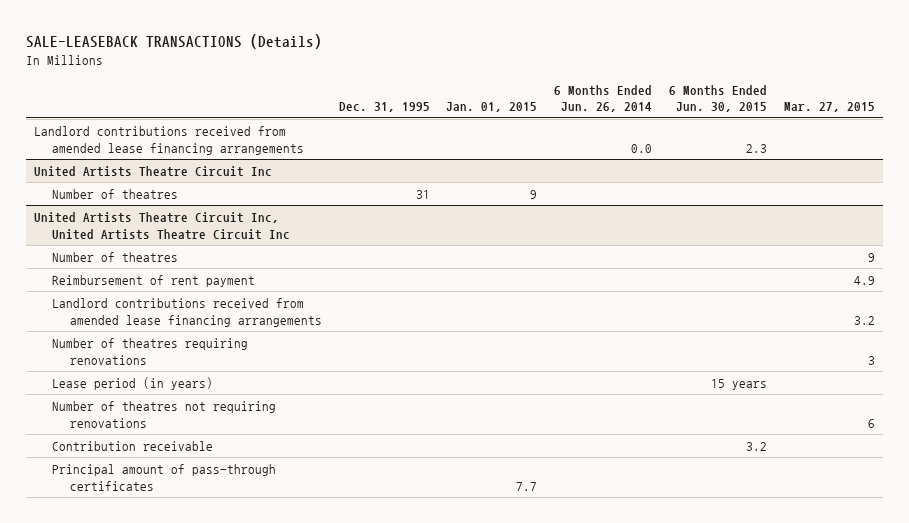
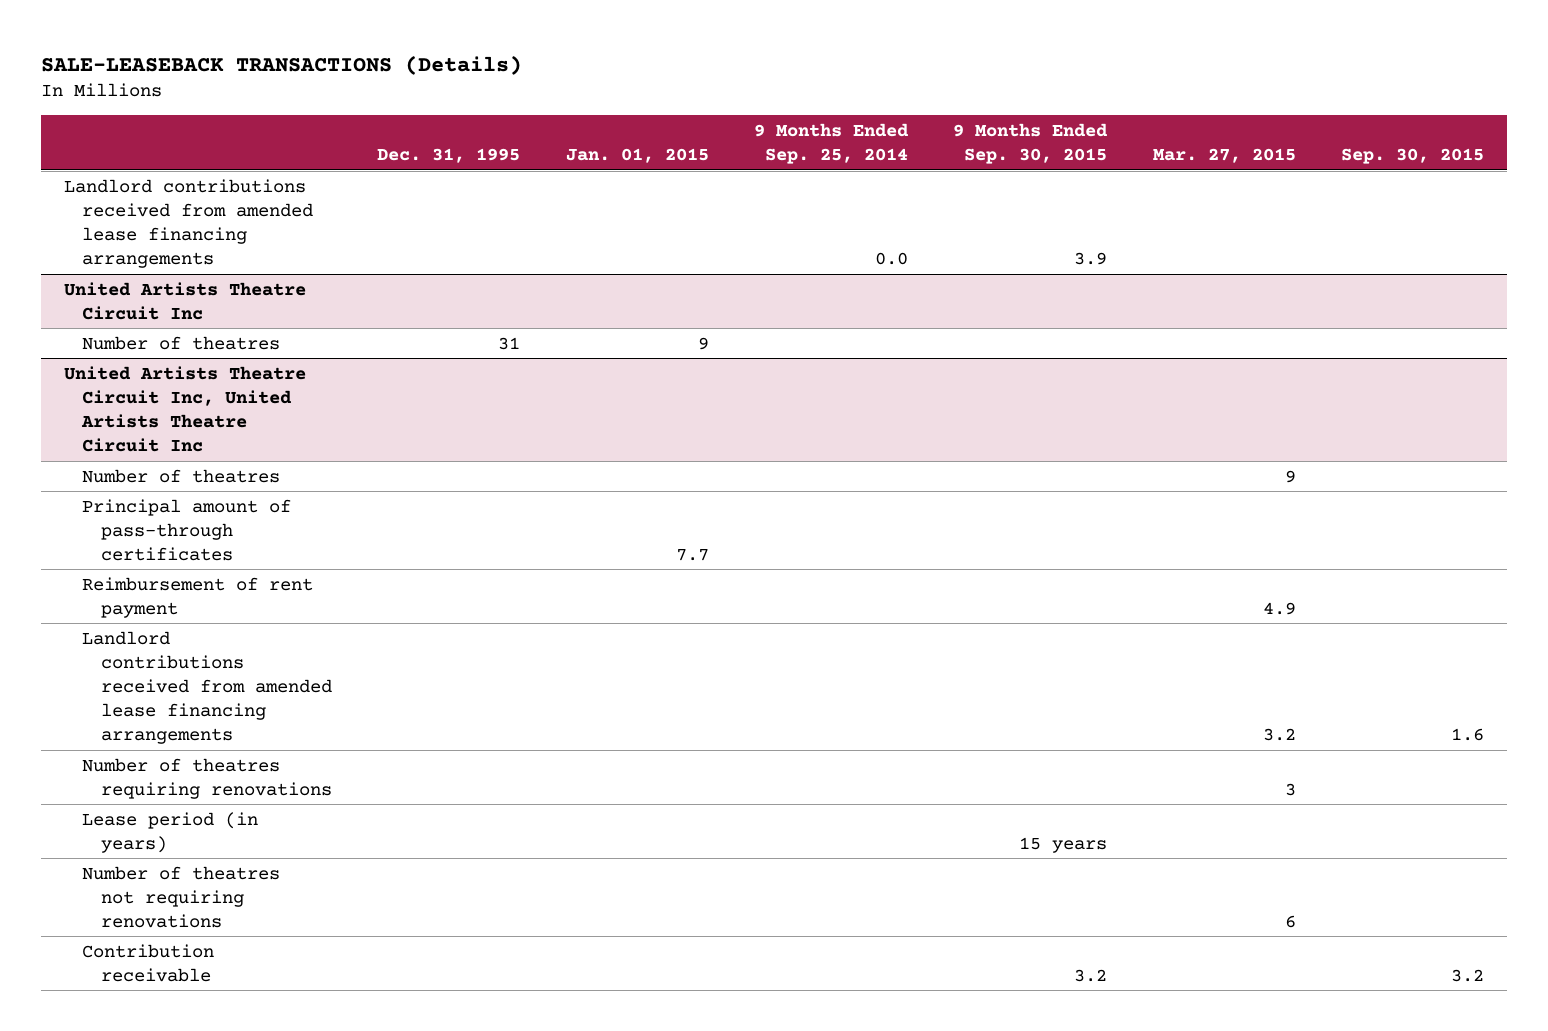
[554,84,653,113] 6 Months Ended Jun. 26, 2014 -> none
[668,84,767,113] 6 Months Ended Jun. 30, 2015 -> none
none -> [754,123,910,165] 9 Months Ended Sep. 25, 2014
none -> [953,123,1109,165] 9 Months Ended Sep. 30, 2015
none -> [1341,148,1485,165] Sep. 30, 2015
[52,463,277,491] Principal amount of pass-through certificates -> [82,498,292,561] Principal amount of pass-through certificates

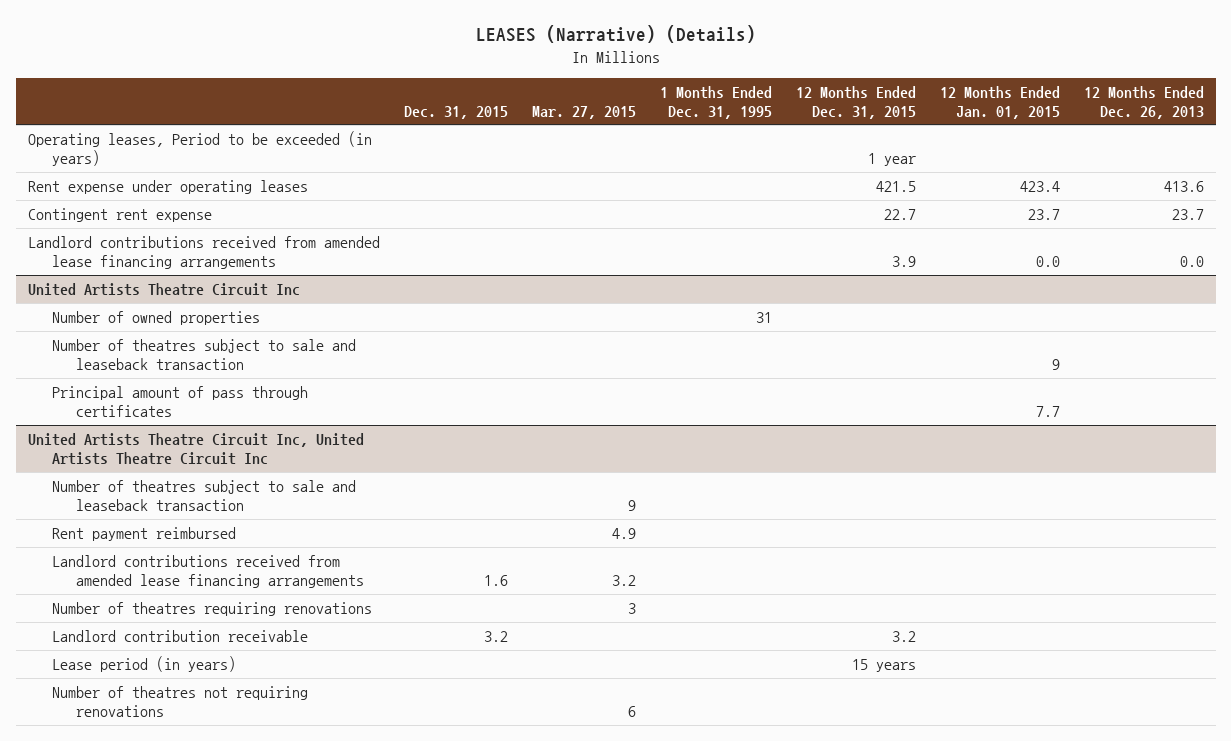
[41,54,523,75] SALE-LEASEBACK TRANSACTIONS (Details) -> [475,25,756,44] LEASES (Narrative) (Details)
[377,148,521,164] Dec. 31, 1995 -> none
[565,148,709,164] Jan. 01, 2015 -> none
[754,123,910,165] 9 Months Ended Sep. 25, 2014 -> none
[953,123,1109,165] 9 Months Ended Sep. 30, 2015 -> none
[1341,148,1485,165] Sep. 30, 2015 -> none
none -> [403,105,508,119] Dec. 31, 2015
none -> [659,85,772,119] 1 Months Ended Dec. 31, 1995
none -> [795,85,916,119] 12 Months Ended Dec. 31, 2015
none -> [939,85,1060,119] 12 Months Ended Jan. 01, 2015
none -> [1083,85,1204,119] 12 Months Ended Dec. 26, 2013
none -> [27,130,372,167] Operating leases, Period to be exceeded (in years)
none -> [27,179,308,194] Rent expense under operating leases
none -> [27,207,212,222] Contingent rent expense
none -> [51,310,260,325] Number of owned properties
[82,335,281,350] Number of theatres -> [51,338,356,371] Number of theatres subject to sale and leaseback transaction
none -> [51,385,308,418] Principal amount of pass through certificates
[82,498,292,561] Principal amount of pass-through certificates -> none
[82,468,281,483] Number of theatres -> [51,479,356,512] Number of theatres subject to sale and leaseback transaction
[82,576,314,618] Reimbursement of rent payment -> [51,526,236,541] Rent payment reimbursed
none -> [51,629,308,642] Landlord contribution receivable
[82,943,215,982] Contribution receivable -> none

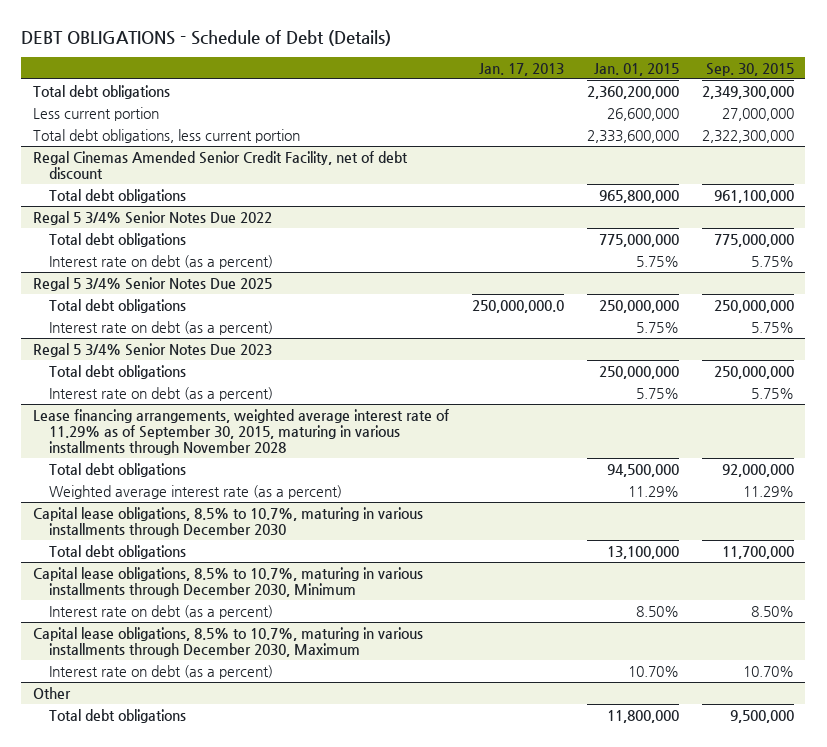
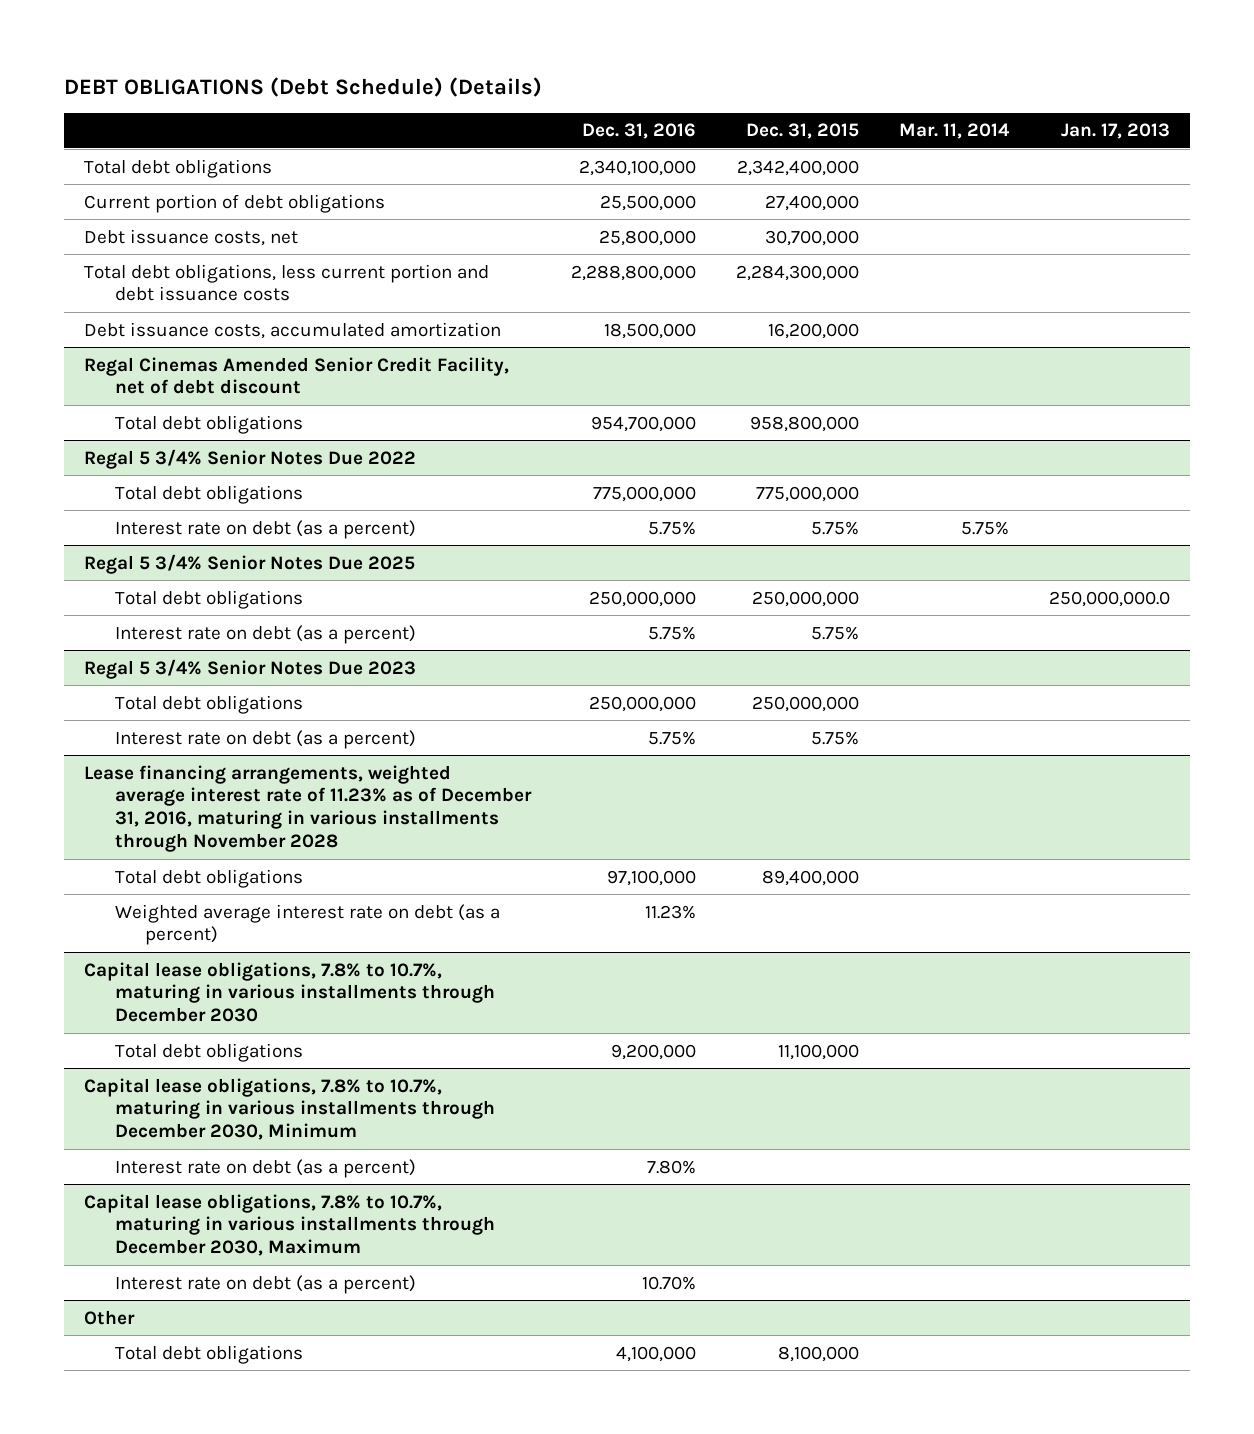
[21,30,392,47] DEBT OBLIGATIONS - Schedule of Debt (Details) -> [64,76,543,97] DEBT OBLIGATIONS (Debt Schedule) (Details)
[593,63,679,77] Jan. 01, 2015 -> none
[705,63,794,77] Sep. 30, 2015 -> none
none -> [581,123,696,140] Dec. 31, 2016
none -> [745,123,859,140] Dec. 31, 2015
none -> [899,123,1011,140] Mar. 11, 2014
[32,106,159,121] Less current portion -> [84,193,386,213] Current portion of debt obligations
none -> [84,228,299,246] Debt issuance costs, net
[32,128,300,143] Total debt obligations, less current portion -> [84,263,490,302] Total debt obligations, less current portion and debt issuance costs
none -> [84,321,502,339] Debt issuance costs, accumulated amortization
[32,408,449,456] Lease financing arrangements, weighted average interest rate of 11.29% as of September 30, 2015, maturing in various installments through November 2028 -> [84,764,532,853] Lease financing arrangements, weighted average interest rate of 11.23% as of December 31, 2016, maturing in various installments through November 2028
[49,484,343,499] Weighted average interest rate (as a percent) -> [114,903,500,946] Weighted average interest rate on debt (as a percent)
[32,506,423,538] Capital lease obligations, 8.5% to 10.7%, maturing in various installments through December 2030 -> [84,961,495,1023] Capital lease obligations, 7.8% to 10.7%, maturing in various installments through December 2030
[32,566,423,598] Capital lease obligations, 8.5% to 10.7%, maturing in various installments through December 2030, Minimum -> [84,1077,495,1141] Capital lease obligations, 7.8% to 10.7%, maturing in various installments through December 2030, Minimum
[32,626,423,658] Capital lease obligations, 8.5% to 10.7%, maturing in various installments through December 2030, Maximum -> [84,1193,495,1257] Capital lease obligations, 7.8% to 10.7%, maturing in various installments through December 2030, Maximum

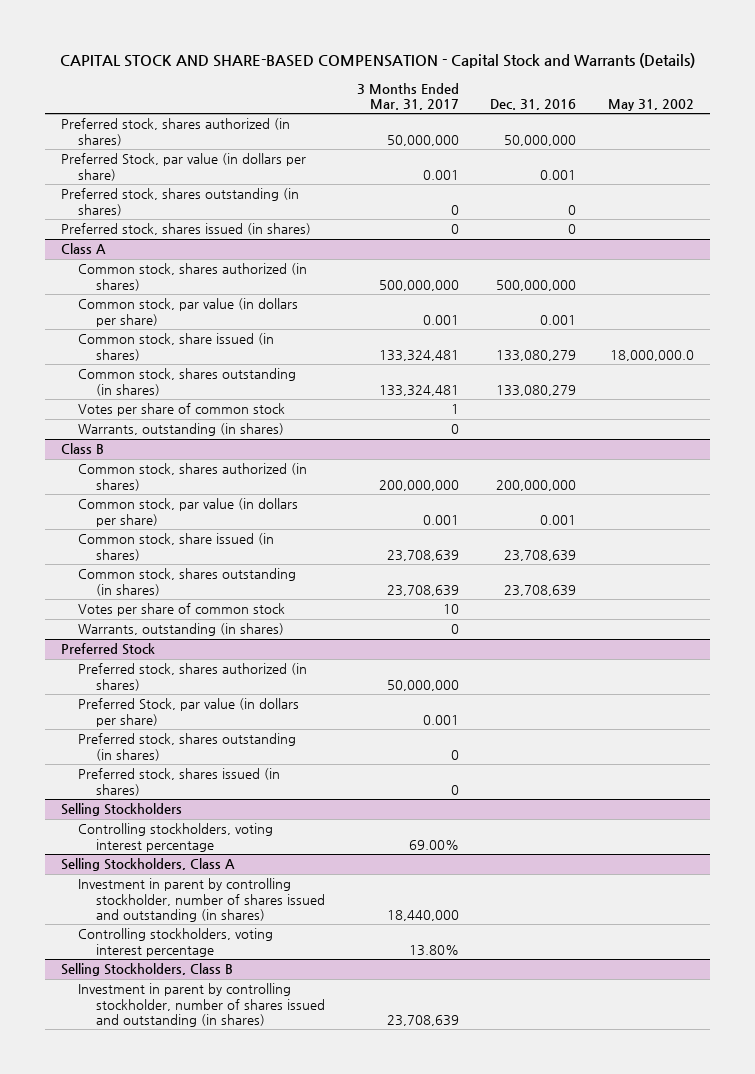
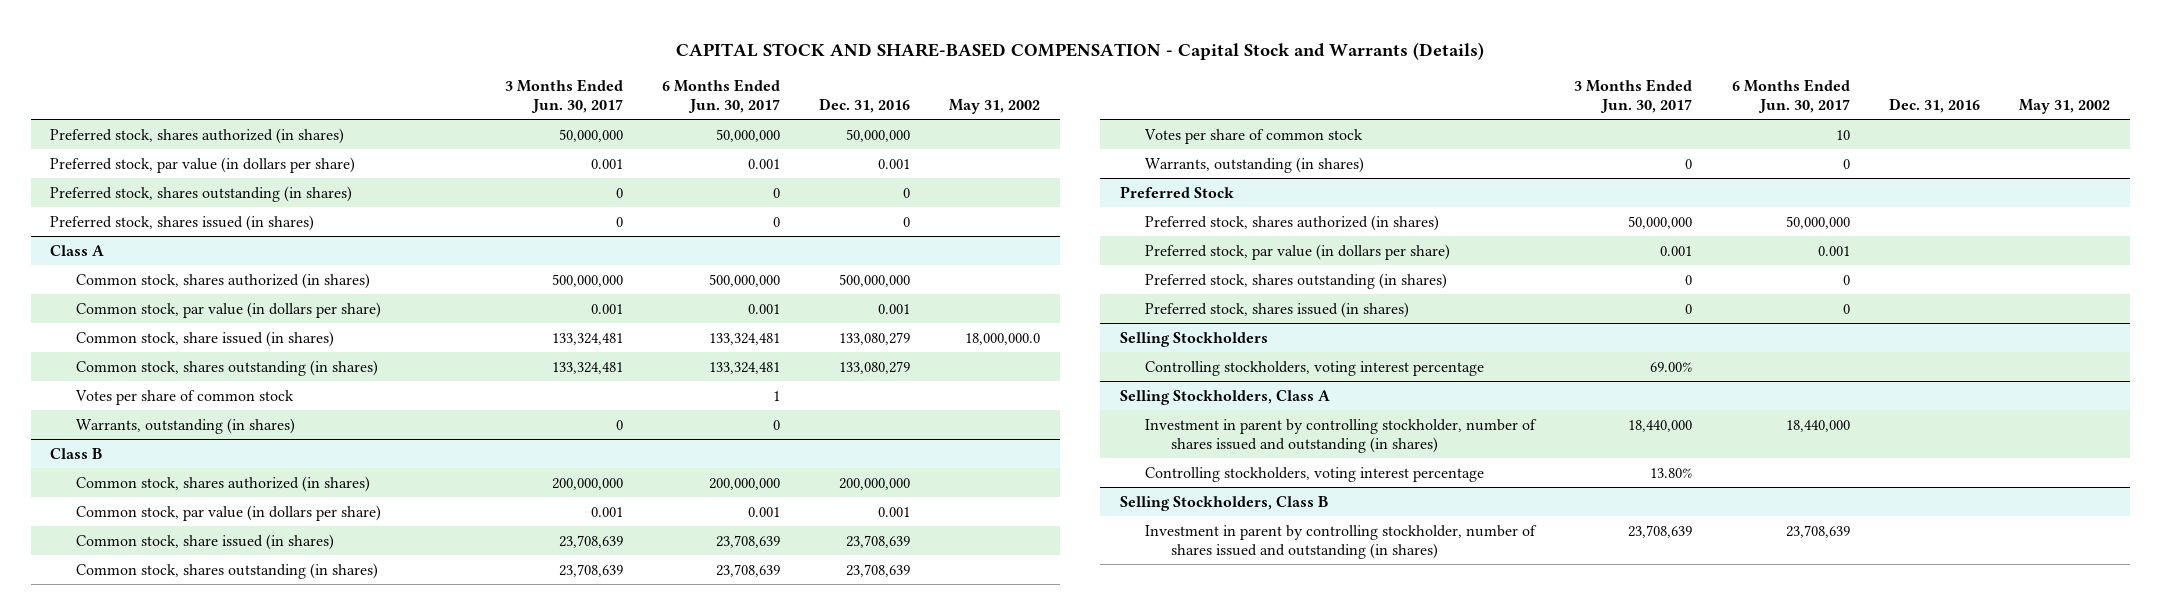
[356,82,459,111] 3 Months Ended Mar. 31, 2017 -> none
none -> [504,79,623,114] 3 Months Ended Jun. 30, 2017
none -> [662,79,781,114] 6 Months Ended Jun. 30, 2017
[60,153,306,181] Preferred Stock, par value (in dollars per share) -> [50,156,356,173] Preferred stock, par value (in dollars per share)
[78,698,300,727] Preferred Stock, par value (in dollars per share) -> [1145,243,1451,260] Preferred stock, par value (in dollars per share)

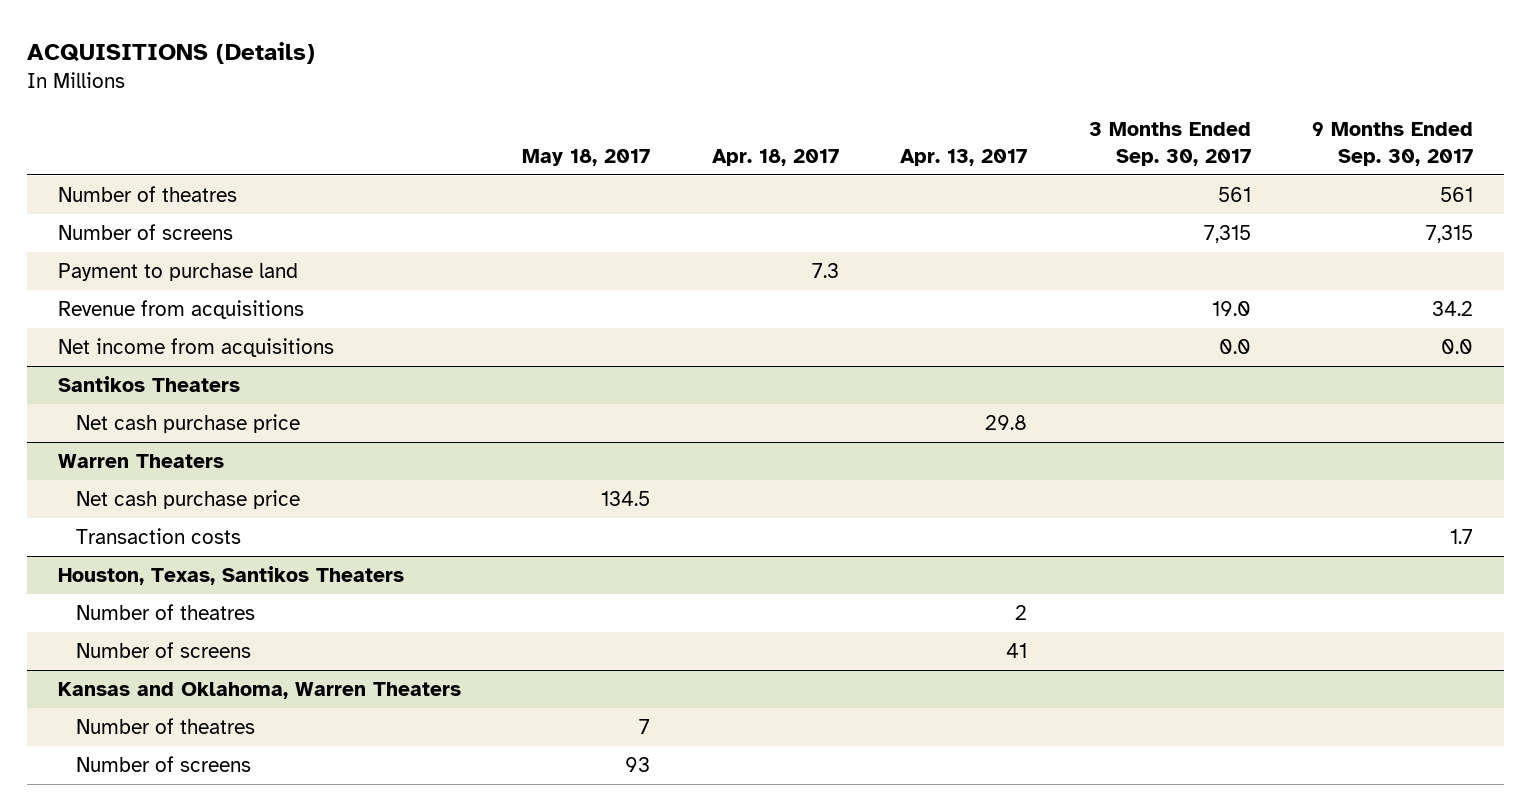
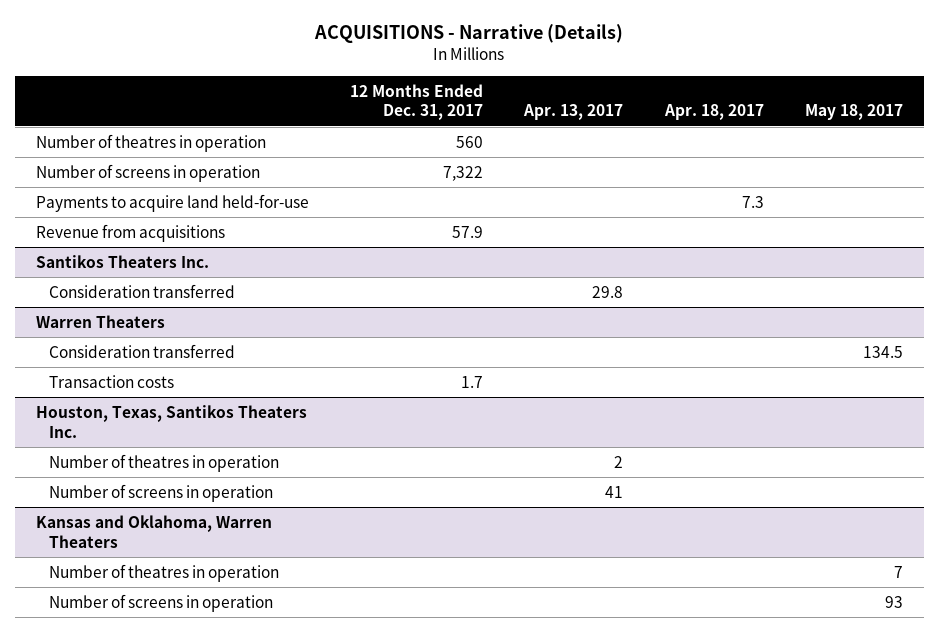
[27,41,316,64] ACQUISITIONS (Details) -> [314,24,624,44] ACQUISITIONS - Narrative (Details)
[1088,121,1251,166] 3 Months Ended Sep. 30, 2017 -> none
[1312,121,1474,166] 9 Months Ended Sep. 30, 2017 -> none
none -> [349,83,483,121] 12 Months Ended Dec. 31, 2017
[57,186,237,203] Number of theatres -> [35,133,266,152] Number of theatres in operation
[57,224,233,241] Number of screens -> [35,163,260,182] Number of screens in operation
[57,263,298,282] Payment to purchase land -> [35,193,309,212] Payments to acquire land held-for-use
[57,338,334,358] Net income from acquisitions -> none
[57,376,240,393] Santikos Theaters -> [35,254,209,268] Santikos Theaters Inc.
[76,414,301,434] Net cash purchase price -> [49,283,236,298] Consideration transferred
[76,490,301,510] Net cash purchase price -> [49,343,236,358] Consideration transferred
[57,566,404,586] Houston, Texas, Santikos Theaters -> [35,404,307,438] Houston, Texas, Santikos Theaters Inc.
[76,604,256,621] Number of theatres -> [49,453,280,472] Number of theatres in operation
[76,642,252,659] Number of screens -> [49,483,274,502] Number of screens in operation
[76,718,256,735] Number of theatres -> [49,563,280,582] Number of theatres in operation
[76,756,252,773] Number of screens -> [49,593,274,612] Number of screens in operation

